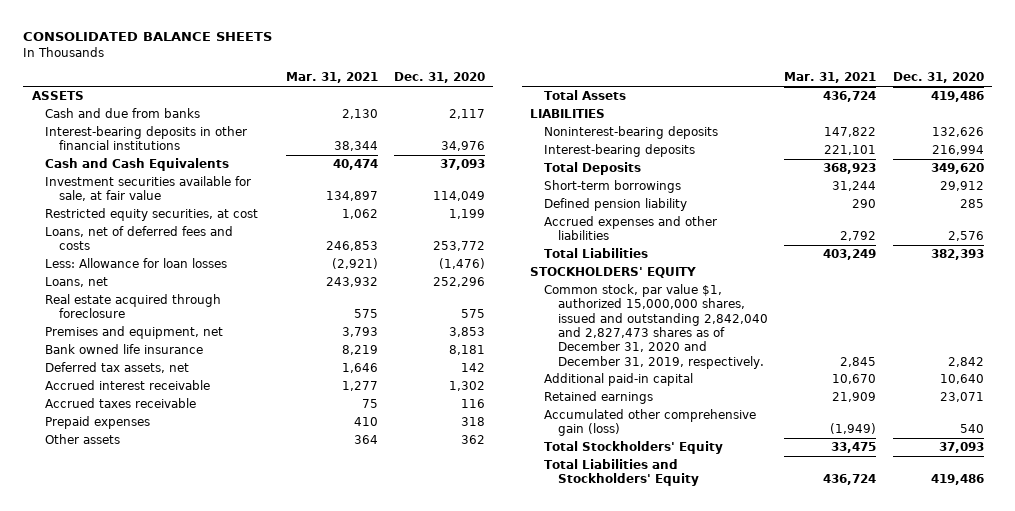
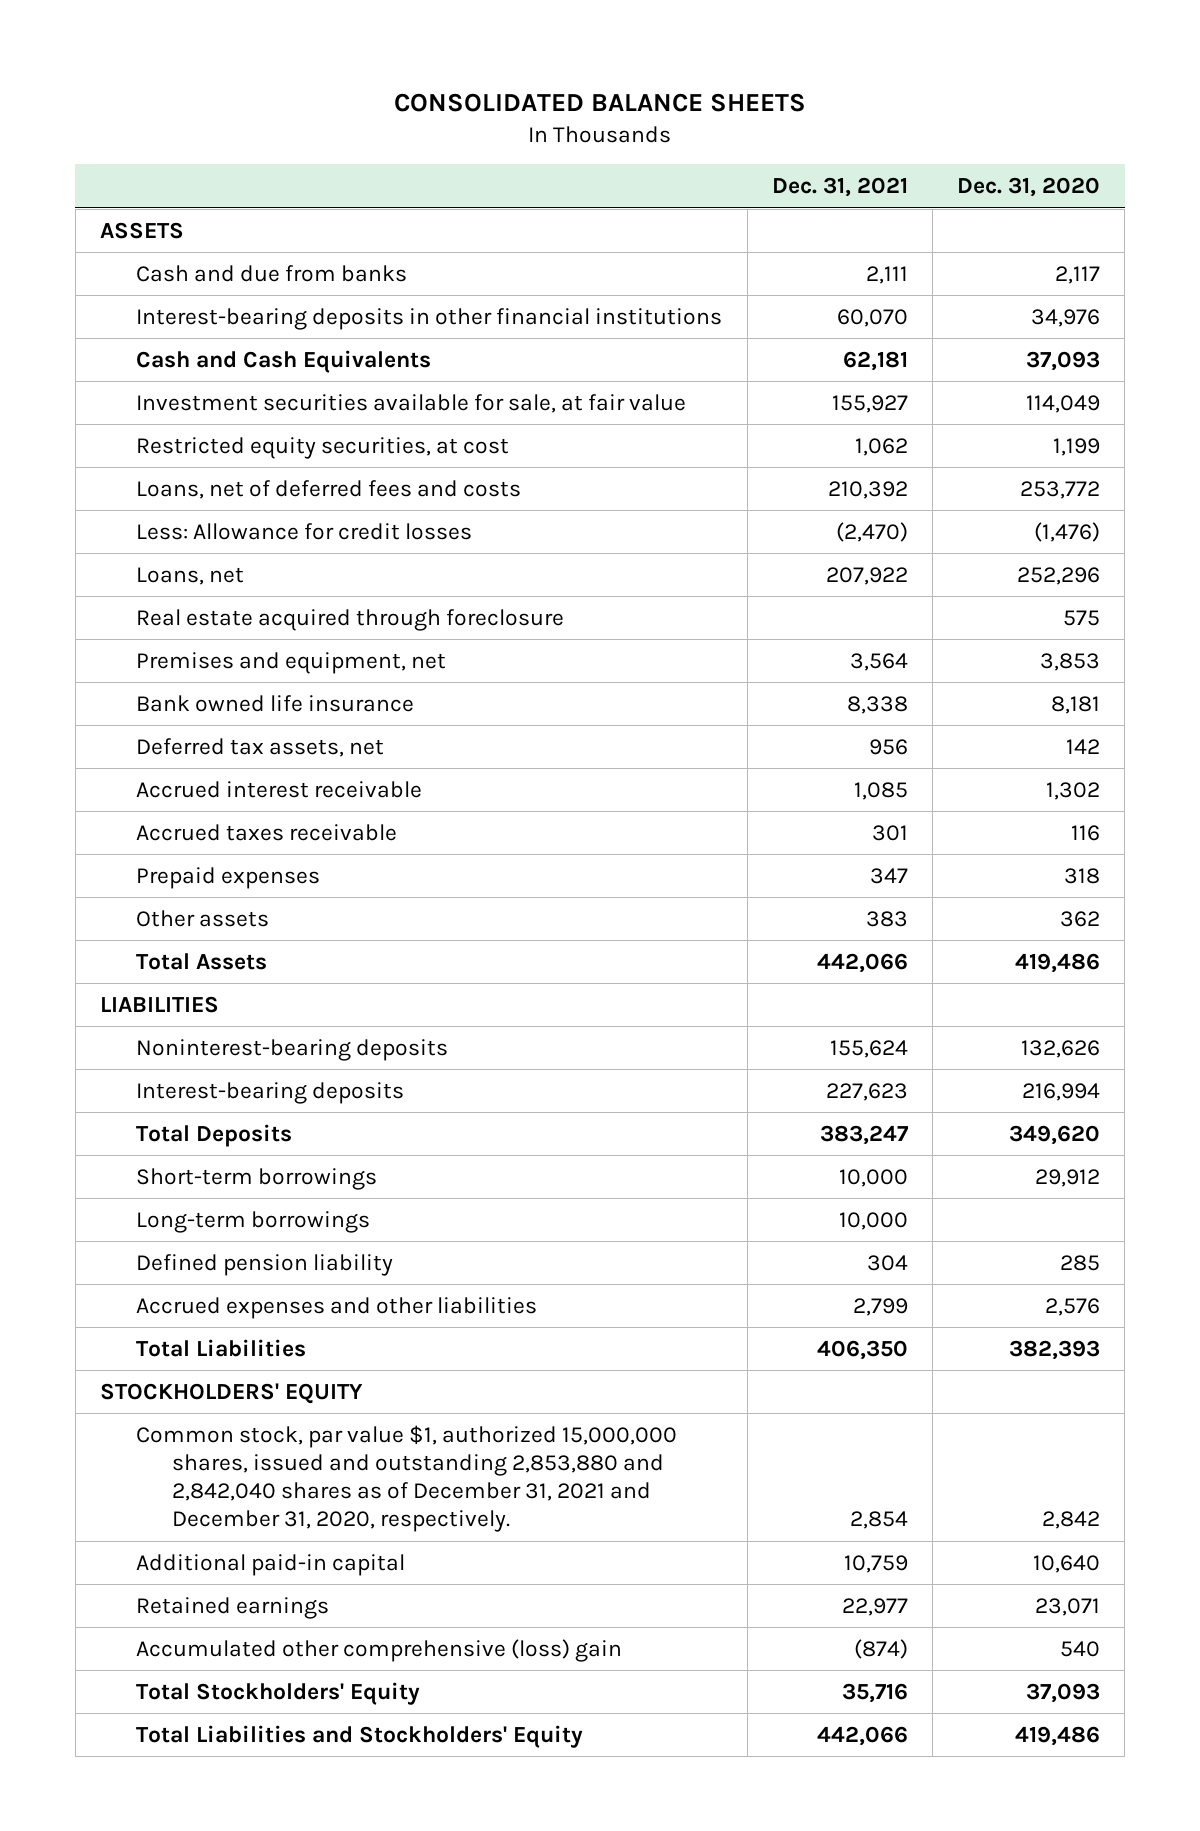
[285,72,378,84] Mar. 31, 2021 -> none
none -> [771,177,908,198] Dec. 31, 2021
[45,258,228,269] Less: Allowance for loan losses -> [136,522,473,540] Less: Allowance for credit losses
none -> [136,1210,371,1233] Long-term borrowings
[543,284,768,369] Common stock, par value $1, authorized 15,000,000 shares, issued and outstanding 2,842,040 and 2,827,473 shares as of December 31, 2020 and December 31, 2019, respectively. -> [136,1424,678,1533] Common stock, par value $1, authorized 15,000,000 shares, issued and outstanding 2,853,880 and 2,842,040 shares as of December 31, 2021 and December 31, 2020, respectively.
[543,409,756,437] Accumulated other comprehensive gain (loss) -> [136,1638,623,1662] Accumulated other comprehensive (loss) gain

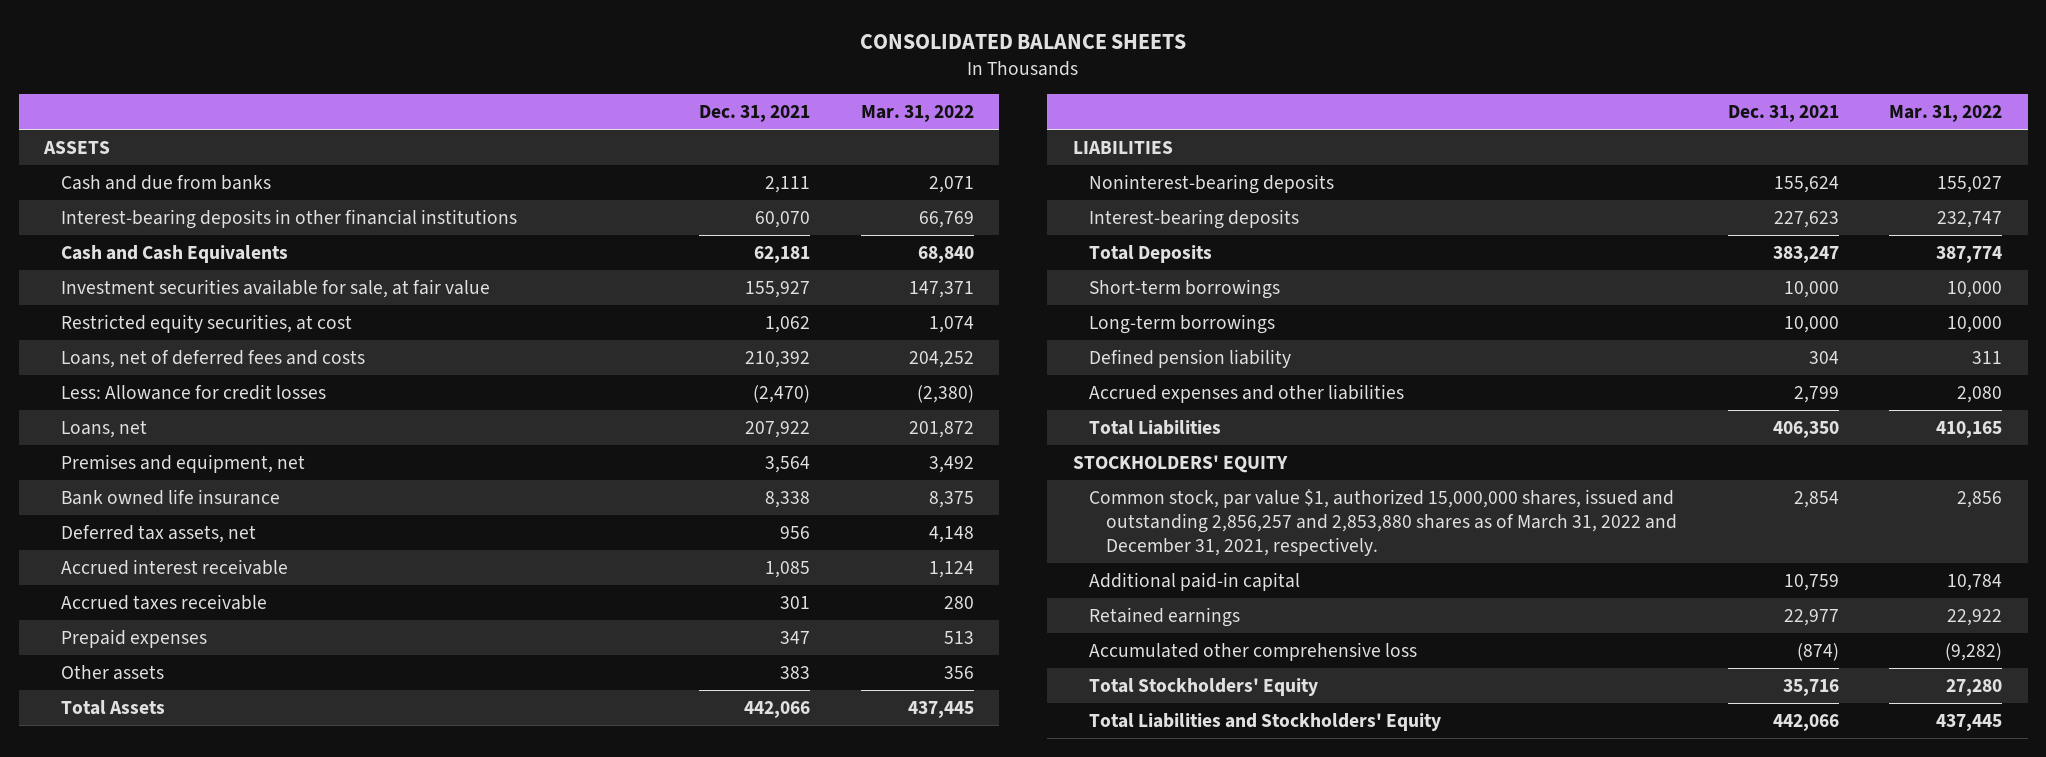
[957,177,1101,198] Dec. 31, 2020 -> none
none -> [860,104,974,122] Mar. 31, 2022
[136,608,565,631] Real estate acquired through foreclosure -> none
[136,1424,678,1533] Common stock, par value $1, authorized 15,000,000 shares, issued and outstanding 2,853,880 and 2,842,040 shares as of December 31, 2021 and December 31, 2020, respectively. -> [1089,488,1678,556] Common stock, par value $1, authorized 15,000,000 shares, issued and outstanding 2,856,257 and 2,853,880 shares as of March 31, 2022 and December 31, 2021, respectively.
[136,1638,623,1662] Accumulated other comprehensive (loss) gain -> [1089,641,1418,661] Accumulated other comprehensive loss

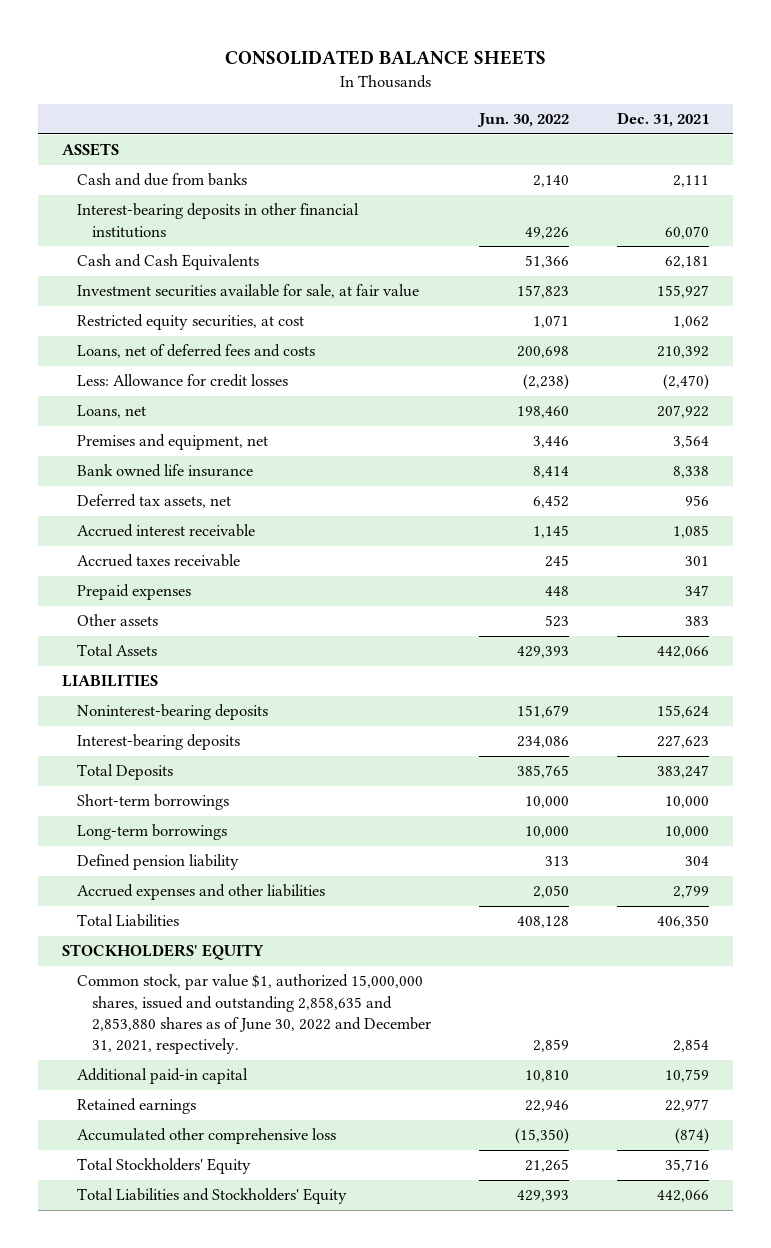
[860,104,974,122] Mar. 31, 2022 -> none
none -> [476,112,569,127] Jun. 30, 2022
[1089,488,1678,556] Common stock, par value $1, authorized 15,000,000 shares, issued and outstanding 2,856,257 and 2,853,880 shares as of March 31, 2022 and December 31, 2021, respectively. -> [77,974,431,1055] Common stock, par value $1, authorized 15,000,000 shares, issued and outstanding 2,858,635 and 2,853,880 shares as of June 30, 2022 and December 31, 2021, respectively.

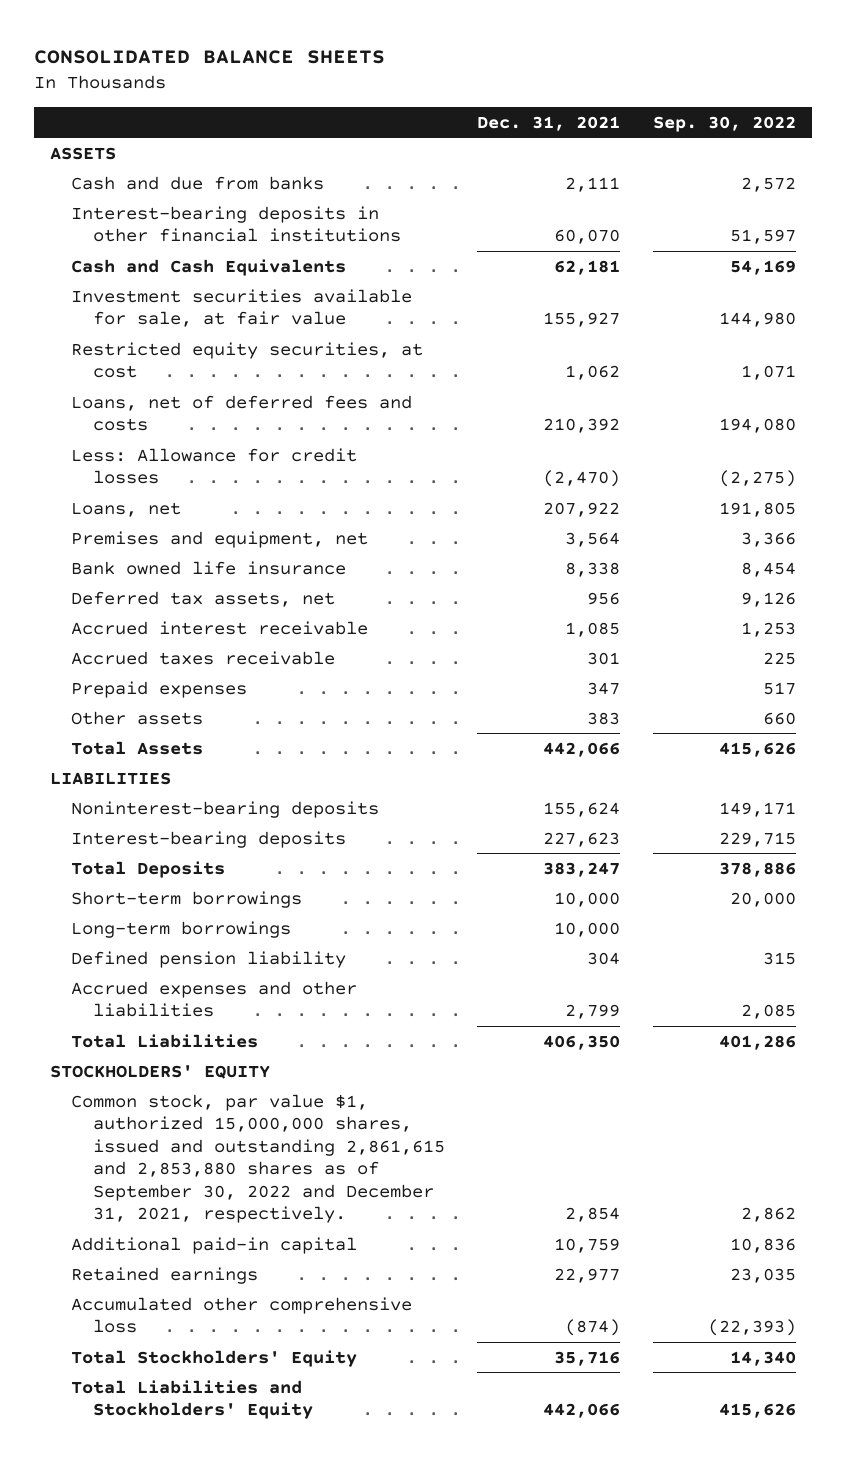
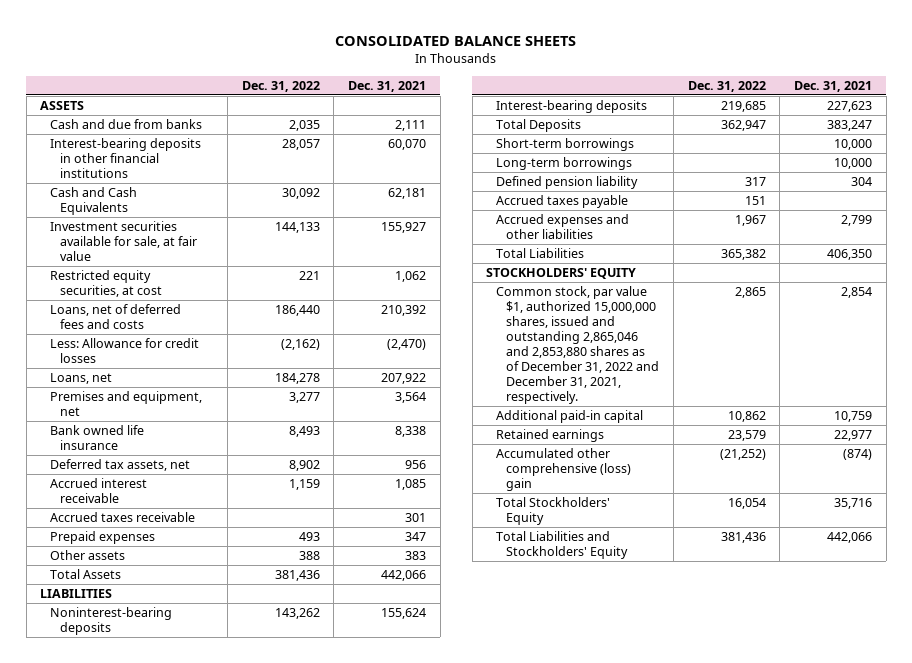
[652,115,796,132] Sep. 30, 2022 -> none
none -> [241,80,320,92] Dec. 31, 2022
none -> [496,195,629,209] Accrued taxes payable
[71,1093,445,1224] Common stock, par value $1, authorized 15,000,000 shares, issued and outstanding 2,861,615 and 2,853,880 shares as of September 30, 2022 and December 31, 2021, respectively. -> [496,286,659,404] Common stock, par value $1, authorized 15,000,000 shares, issued and outstanding 2,865,046 and 2,853,880 shares as of December 31, 2022 and December 31, 2021, respectively.
[71,1296,413,1334] Accumulated other comprehensive loss -> [496,448,631,492] Accumulated other comprehensive (loss) gain

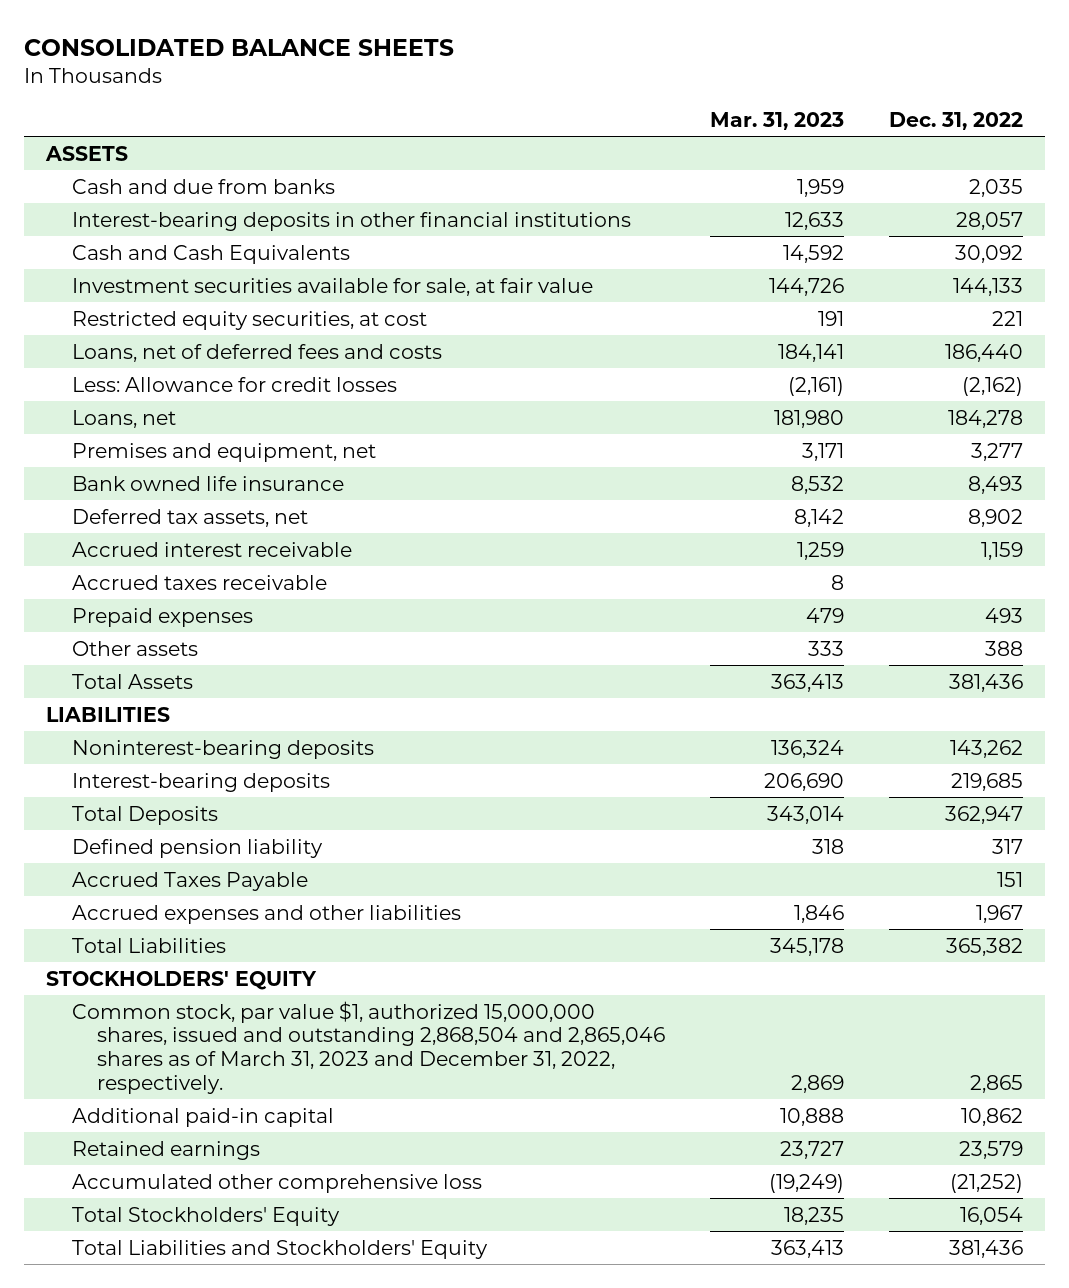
[348,80,427,92] Dec. 31, 2021 -> none
none -> [710,112,845,131] Mar. 31, 2023
[496,138,635,152] Short-term borrowings -> none
[496,157,633,171] Long-term borrowings -> none
[496,195,629,209] Accrued taxes payable -> [71,871,308,891] Accrued Taxes Payable
[496,286,659,404] Common stock, par value $1, authorized 15,000,000 shares, issued and outstanding 2,865,046 and 2,853,880 shares as of December 31, 2022 and December 31, 2021, respectively. -> [71,1000,666,1094] Common stock, par value $1, authorized 15,000,000 shares, issued and outstanding 2,868,504 and 2,865,046 shares as of March 31, 2023 and December 31, 2022, respectively.
[496,448,631,492] Accumulated other comprehensive (loss) gain -> [71,1173,482,1193] Accumulated other comprehensive loss

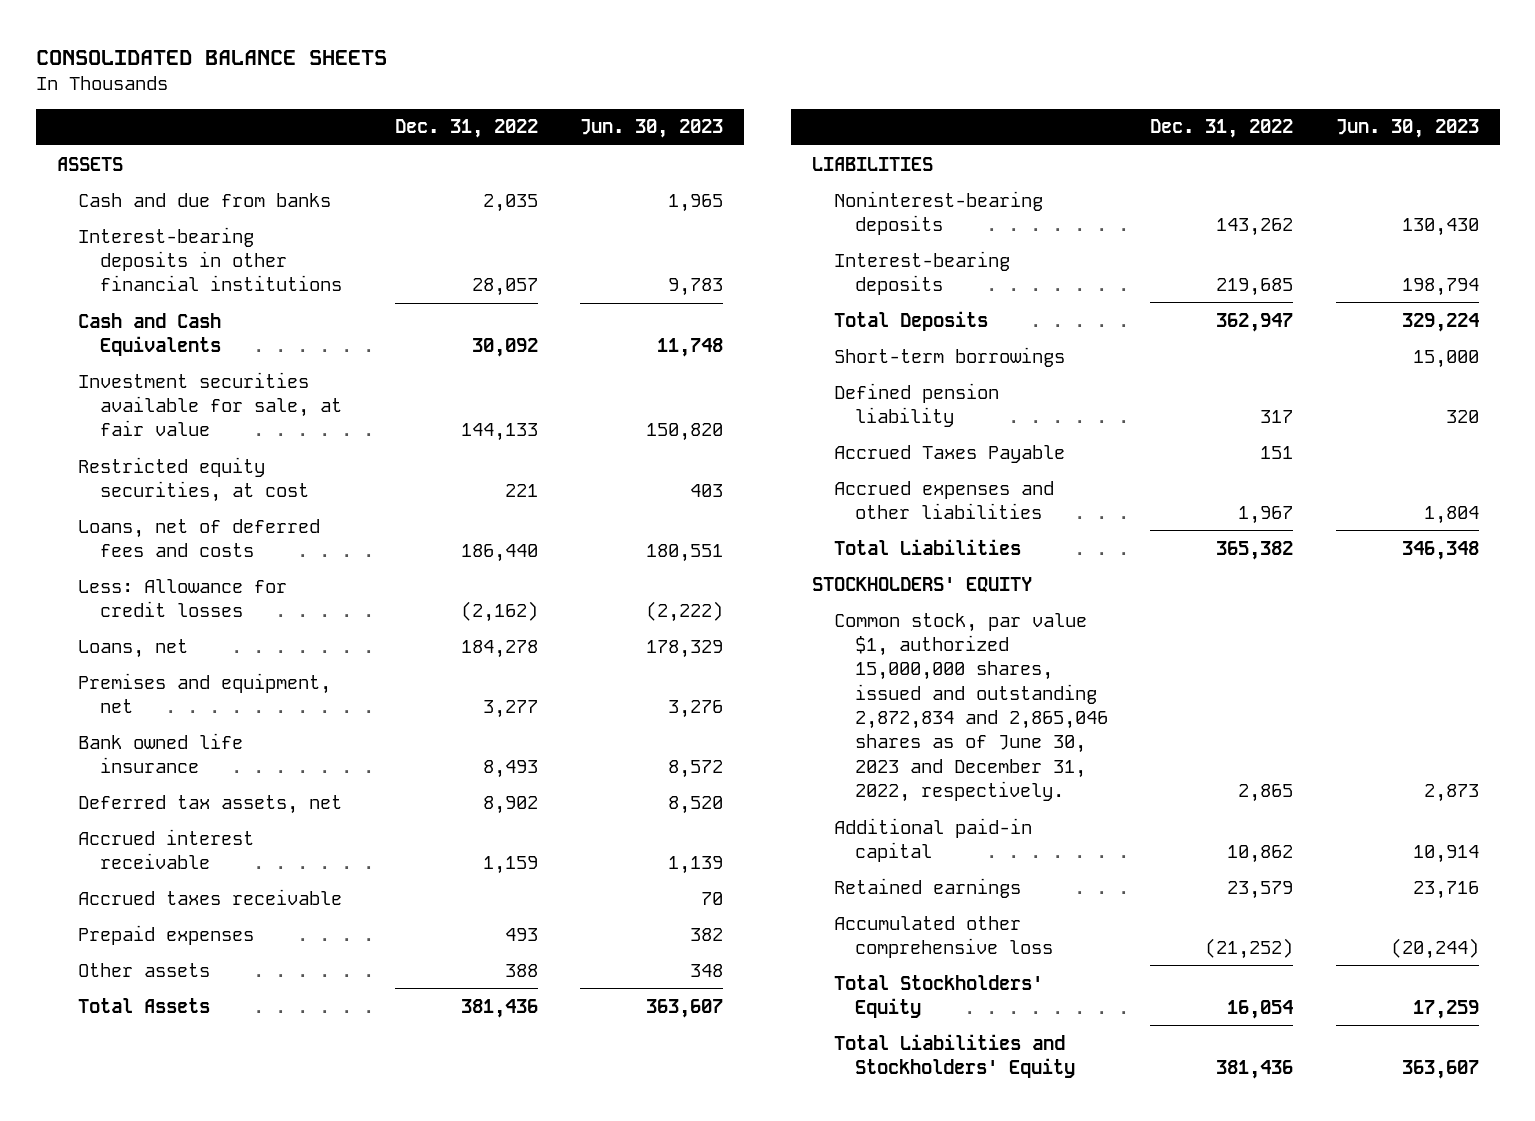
[710,112,845,131] Mar. 31, 2023 -> none
none -> [580,119,724,139] Jun. 30, 2023
none -> [833,346,1065,367] Short-term borrowings
[71,1000,666,1094] Common stock, par value $1, authorized 15,000,000 shares, issued and outstanding 2,868,504 and 2,865,046 shares as of March 31, 2023 and December 31, 2022, respectively. -> [833,612,1109,803] Common stock, par value $1, authorized 15,000,000 shares, issued and outstanding 2,872,834 and 2,865,046 shares as of June 30, 2023 and December 31, 2022, respectively.

